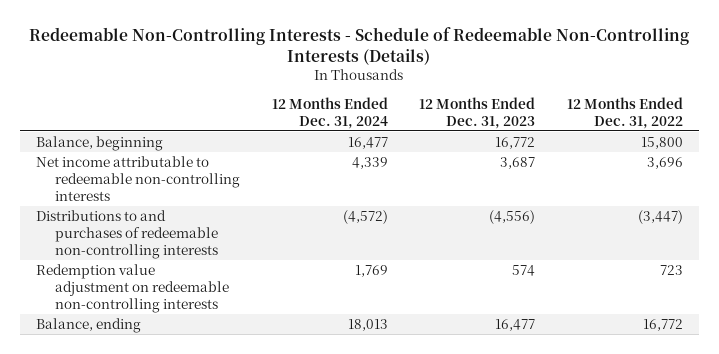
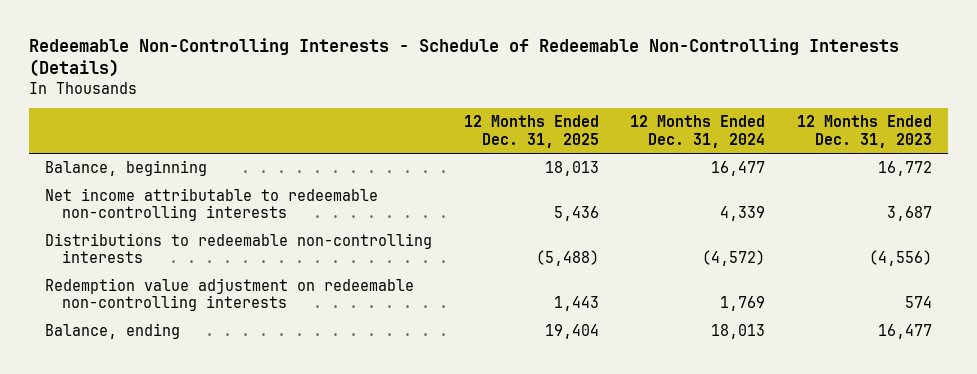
[566,96,683,129] 12 Months Ended Dec. 31, 2022 -> none
none -> [463,115,599,148] 12 Months Ended Dec. 31, 2025
[36,209,218,259] Distributions to and purchases of redeemable non-controlling interests -> [44,233,432,264] Distributions to redeemable non-controlling interests

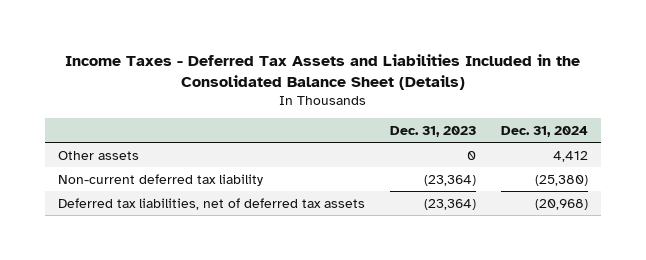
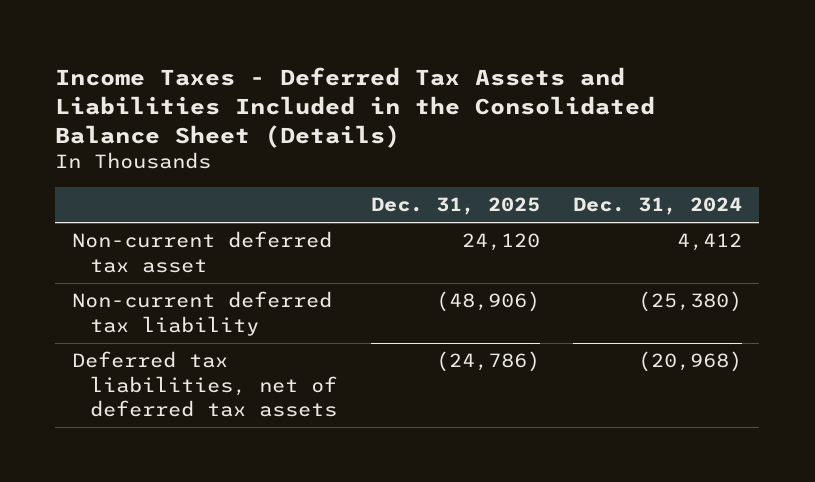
[390,125,477,137] Dec. 31, 2023 -> none
none -> [370,197,540,216] Dec. 31, 2025
[58,150,140,160] Other assets -> [72,231,333,273] Non-current deferred tax asset

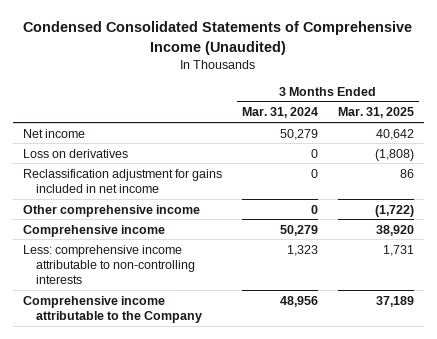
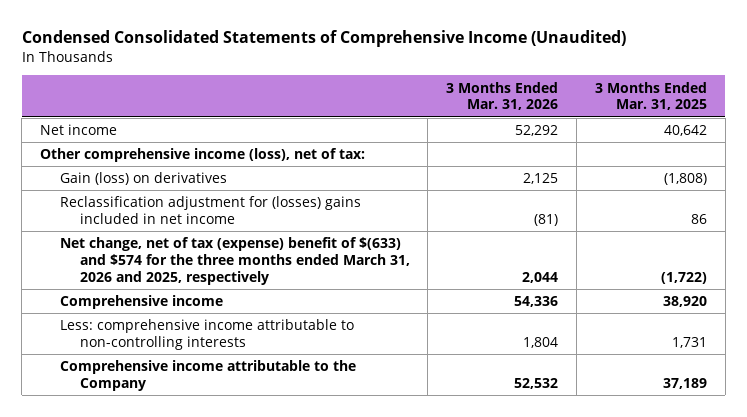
[241,107,318,119] Mar. 31, 2024 -> none
none -> [446,81,559,111] 3 Months Ended Mar. 31, 2026
none -> [40,148,366,163] Other comprehensive income (loss), net of tax:
[22,148,128,158] Loss on derivatives -> [59,172,227,186] Gain (loss) on derivatives
[22,168,222,193] Reclassification adjustment for gains included in net income -> [59,196,361,224] Reclassification adjustment for (losses) gains included in net income
[22,204,200,217] Other comprehensive income -> [59,237,410,285] Net change, net of tax (expense) benefit of $(633) and $574 for the three months ended March 31, 2026 and 2025, respectively

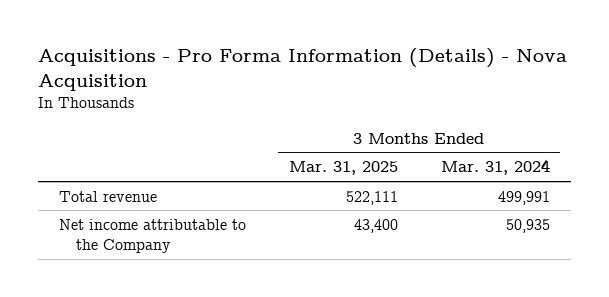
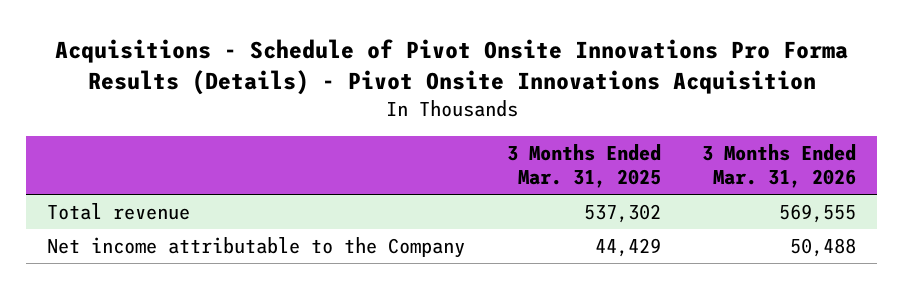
[37,48,567,91] Acquisitions - Pro Forma Information (Details) - Nova Acquisition -> [54,38,848,95] Acquisitions - Schedule of Pivot Onsite Innovations Pro Forma Results (Details) - Pivot Onsite Innovations Acquisition
[440,159,550,176] Mar. 31, 2024 -> none
none -> [702,144,857,189] 3 Months Ended Mar. 31, 2026
[345,190,398,205] 522,111 -> [583,204,661,224] 537,302
[353,218,398,233] 43,400 -> [594,238,661,258] 44,429

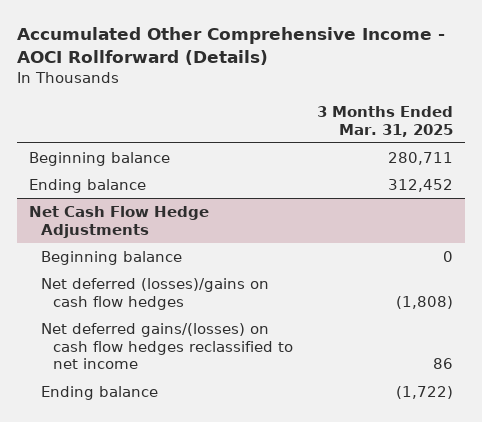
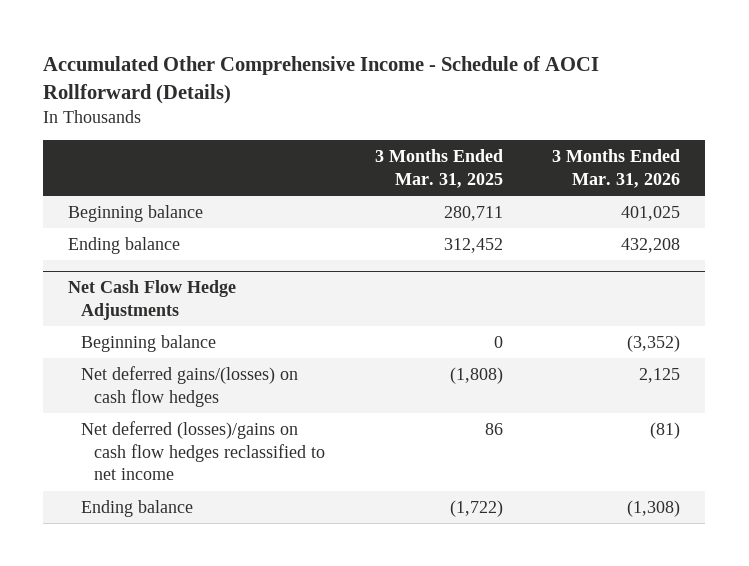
[16,27,445,66] Accumulated Other Comprehensive Income - AOCI Rollforward (Details) -> [43,56,600,104] Accumulated Other Comprehensive Income - Schedule of AOCI Rollforward (Details)
none -> [552,149,681,189] 3 Months Ended Mar. 31, 2026
[40,278,269,310] Net deferred (losses)/gains on cash flow hedges -> [81,365,299,407] Net deferred gains/(losses) on cash flow hedges
[40,323,293,370] Net deferred gains/(losses) on cash flow hedges reclassified to net income -> [81,420,325,481] Net deferred (losses)/gains on cash flow hedges reclassified to net income

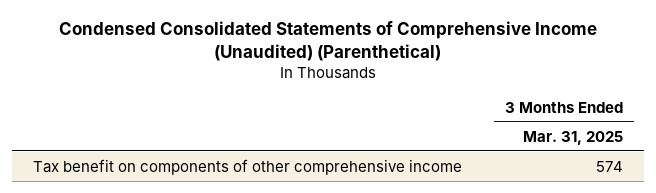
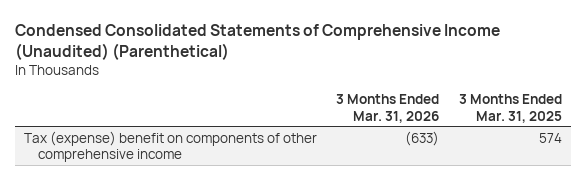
none -> [336,93,440,123] 3 Months Ended Mar. 31, 2026
[33,158,463,175] Tax benefit on components of other comprehensive income -> [24,130,318,163] Tax (expense) benefit on components of other comprehensive income

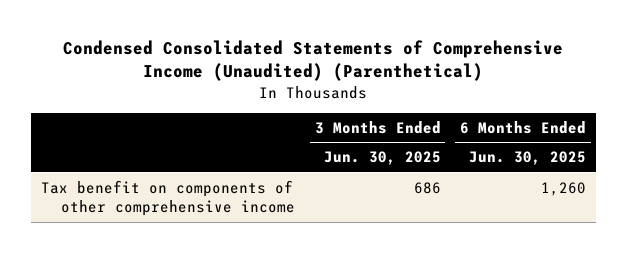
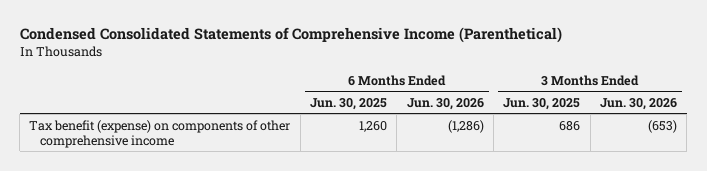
[63,40,564,82] Condensed Consolidated Statements of Comprehensive Income (Unaudited) (Parenthetical) -> [19,27,562,44] Condensed Consolidated Statements of Comprehensive Income (Parenthetical)
none -> [406,97,484,110] Jun. 30, 2026
none -> [600,97,678,110] Jun. 30, 2026
[40,180,296,217] Tax benefit on components of other comprehensive income -> [29,119,291,148] Tax benefit (expense) on components of other comprehensive income

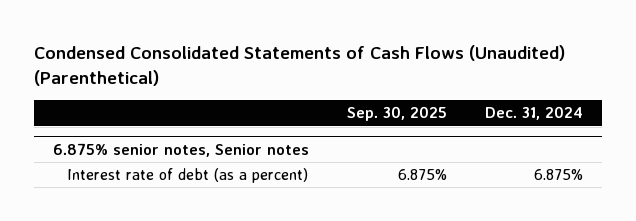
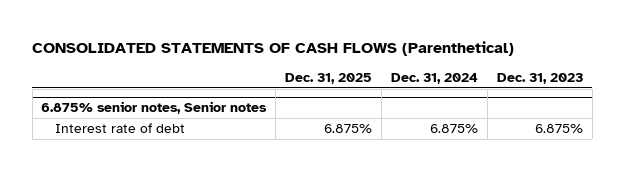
[34,45,566,87] Condensed Consolidated Statements of Cash Flows (Unaudited) (Parenthetical) -> [32,41,515,57] CONSOLIDATED STATEMENTS OF CASH FLOWS (Parenthetical)
[347,106,448,122] Sep. 30, 2025 -> none
none -> [285,72,373,84] Dec. 31, 2025
none -> [496,72,583,84] Dec. 31, 2023
[66,168,308,184] Interest rate of debt (as a percent) -> [55,123,186,134] Interest rate of debt

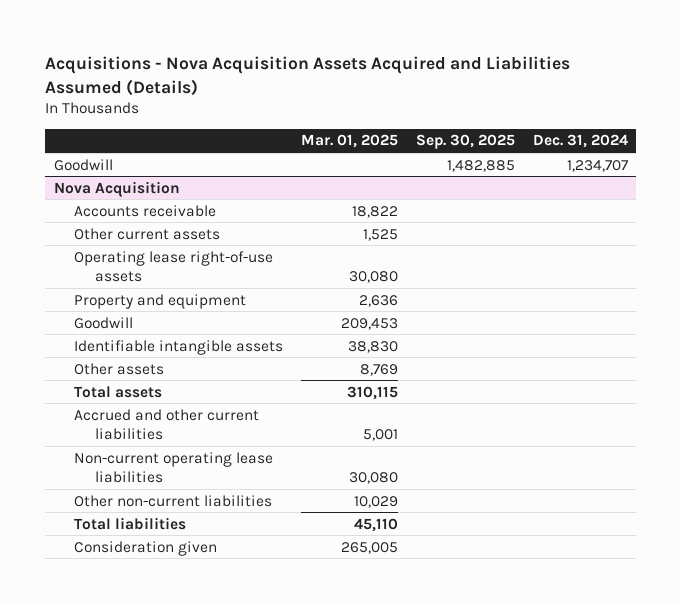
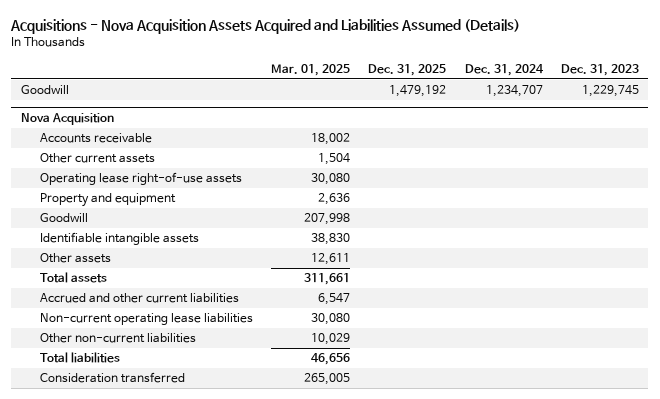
[415,134,515,150] Sep. 30, 2025 -> none
none -> [368,63,447,76] Dec. 31, 2025
none -> [561,63,640,76] Dec. 31, 2023
[351,205,398,218] 18,822 -> [311,133,351,146] 18,002
[362,228,398,241] 1,525 -> [318,153,351,166] 1,504
[340,317,398,330] 209,453 -> [304,213,351,226] 207,998
[359,363,398,376] 8,769 -> [311,253,351,266] 12,611
[346,385,398,400] 310,115 -> [304,273,351,286] 311,661
[362,429,398,442] 5,001 -> [318,293,351,306] 6,547
[353,517,398,532] 45,110 -> [311,353,351,366] 46,656
[74,540,218,556] Consideration given -> [39,372,185,384] Consideration transferred

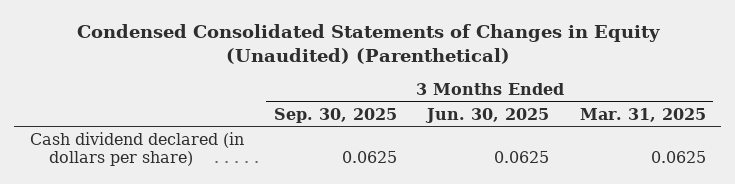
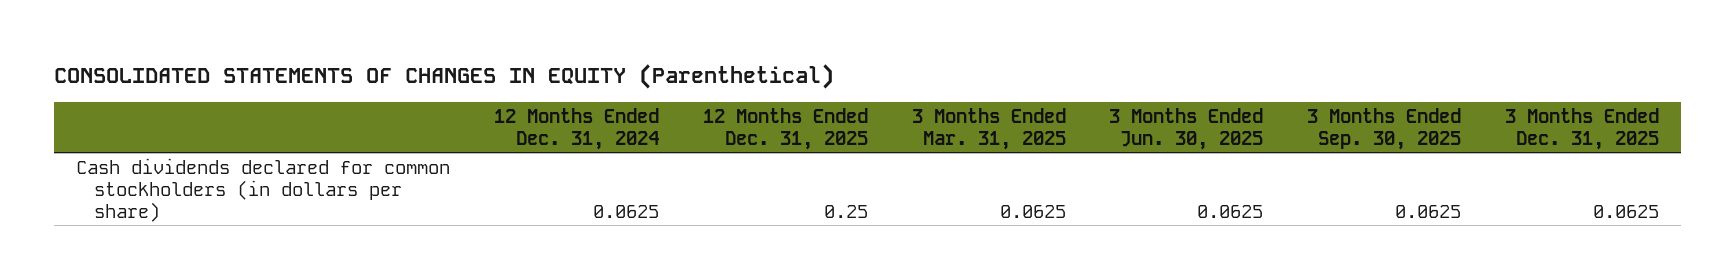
[76,24,660,64] Condensed Consolidated Statements of Changes in Equity (Unaudited) (Parenthetical) -> [53,64,834,90] CONSOLIDATED STATEMENTS OF CHANGES IN EQUITY (Parenthetical)
none -> [493,107,659,150] 12 Months Ended Dec. 31, 2024
none -> [702,107,868,150] 12 Months Ended Dec. 31, 2025
none -> [1505,107,1660,150] 3 Months Ended Dec. 31, 2025
[29,131,244,167] Cash dividend declared (in dollars per share) -> [75,157,450,222] Cash dividends declared for common stockholders (in dollars per share)

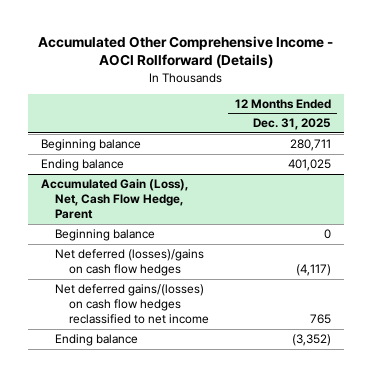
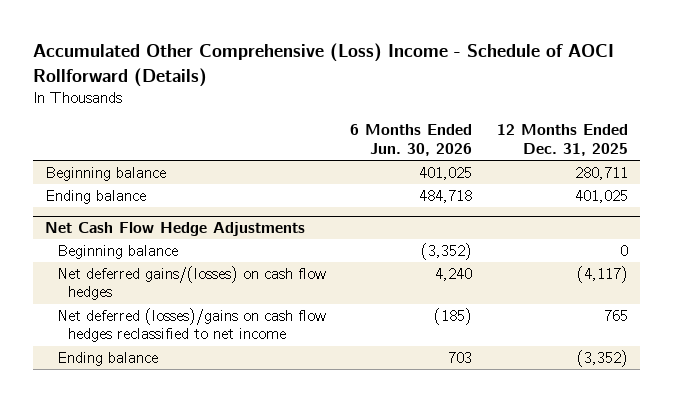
[37,35,333,69] Accumulated Other Comprehensive Income - AOCI Rollforward (Details) -> [33,43,615,87] Accumulated Other Comprehensive (Loss) Income - Schedule of AOCI Rollforward (Details)
none -> [350,124,473,156] 6 Months Ended Jun. 30, 2026
[41,179,189,220] Accumulated Gain (Loss), Net, Cash Flow Hedge, Parent -> [45,222,306,237] Net Cash Flow Hedge Adjustments
[54,249,204,277] Net deferred (losses)/gains on cash flow hedges -> [56,266,326,301] Net deferred gains/(losses) on cash flow hedges
[54,284,209,325] Net deferred gains/(losses) on cash flow hedges reclassified to net income -> [56,308,326,343] Net deferred (losses)/gains on cash flow hedges reclassified to net income

